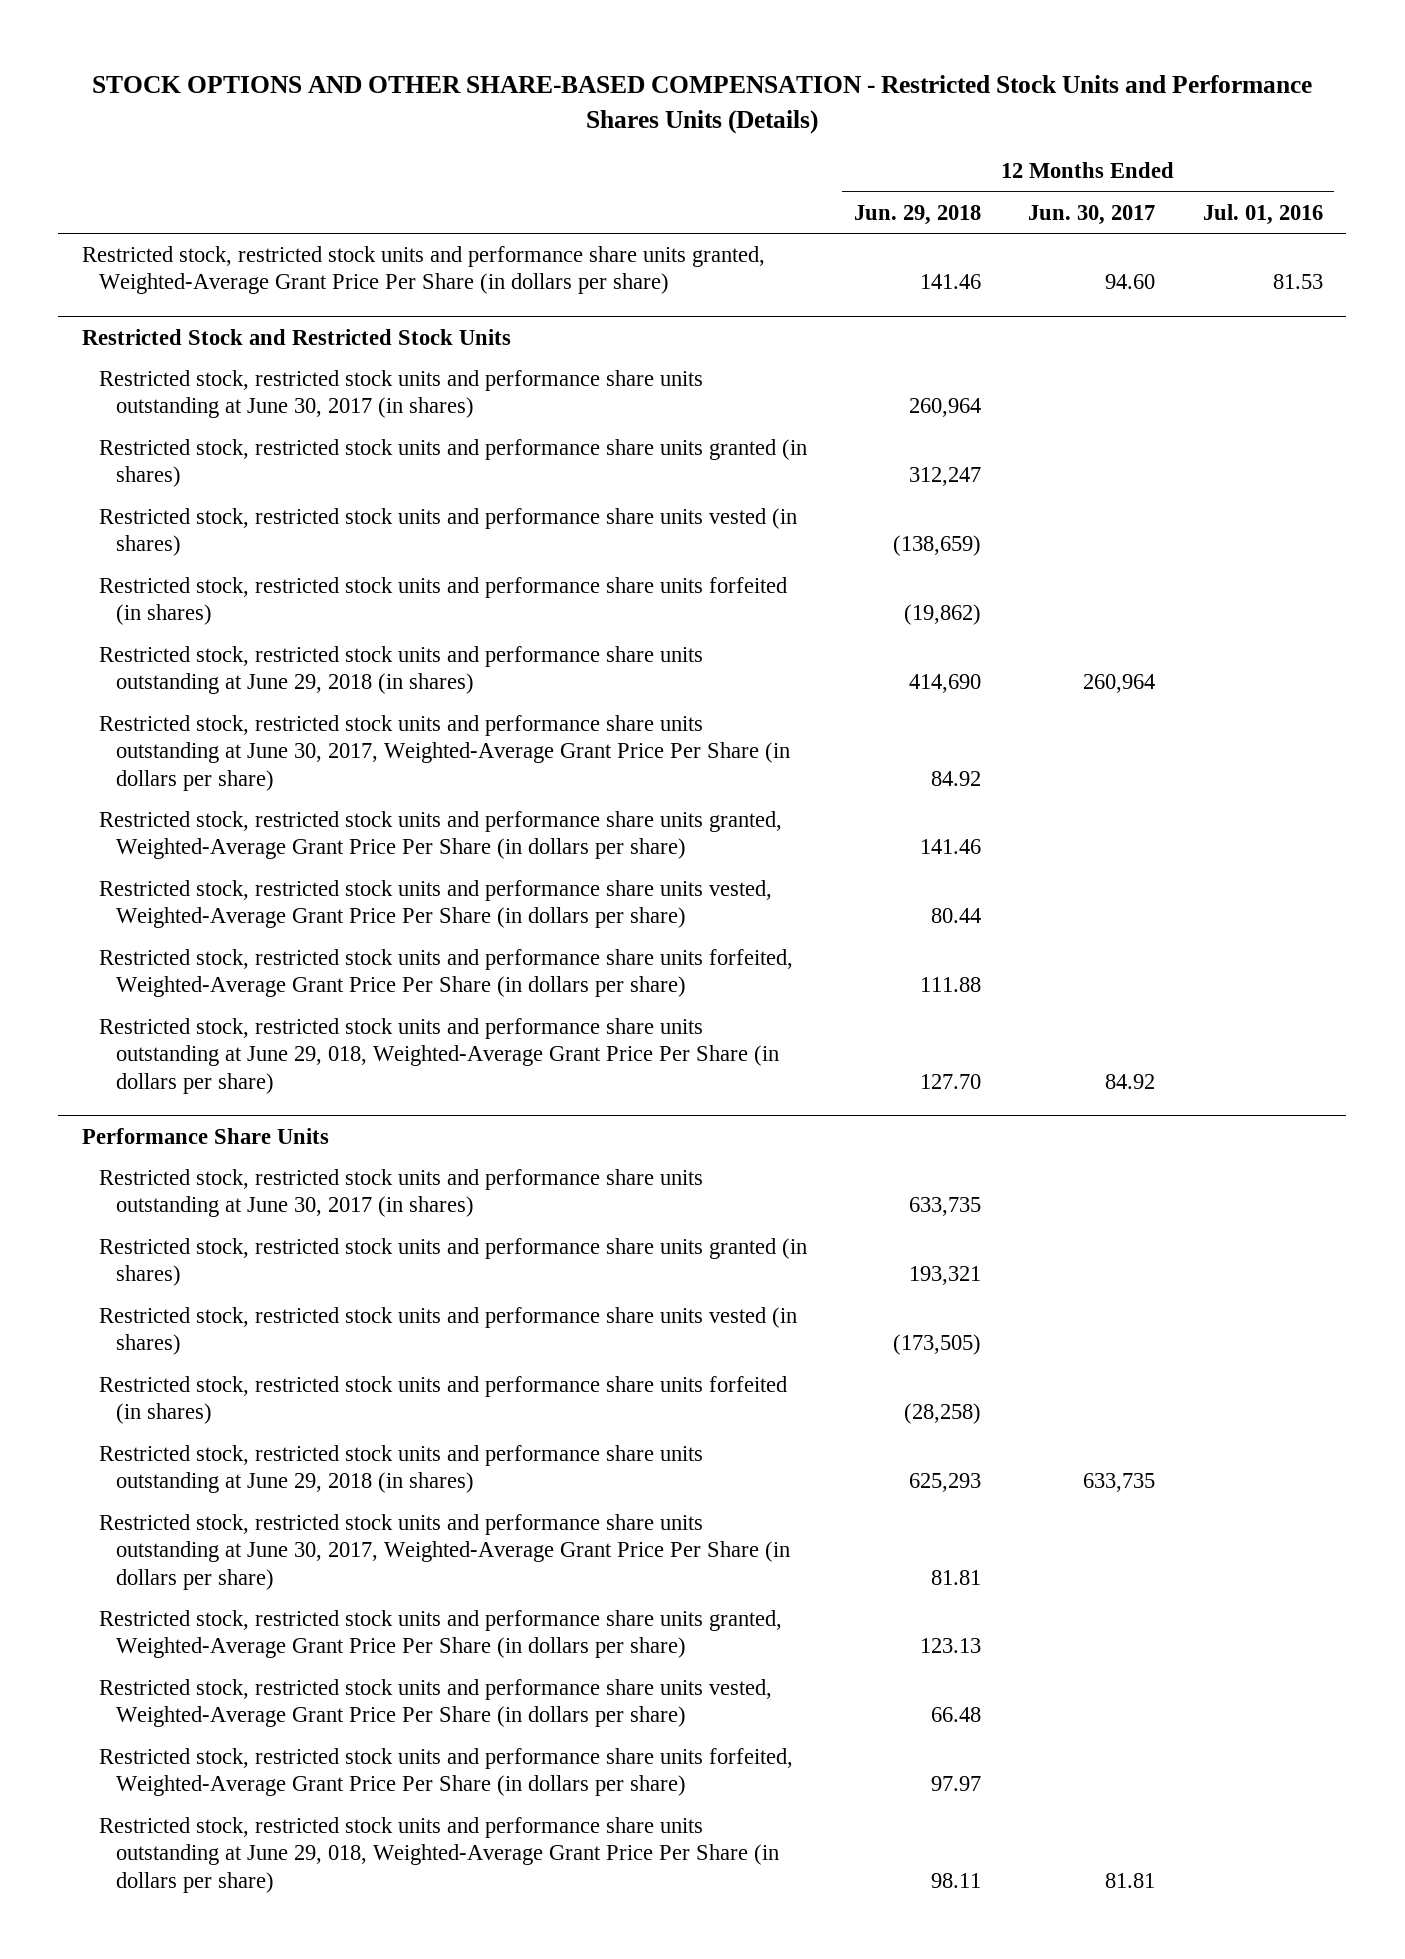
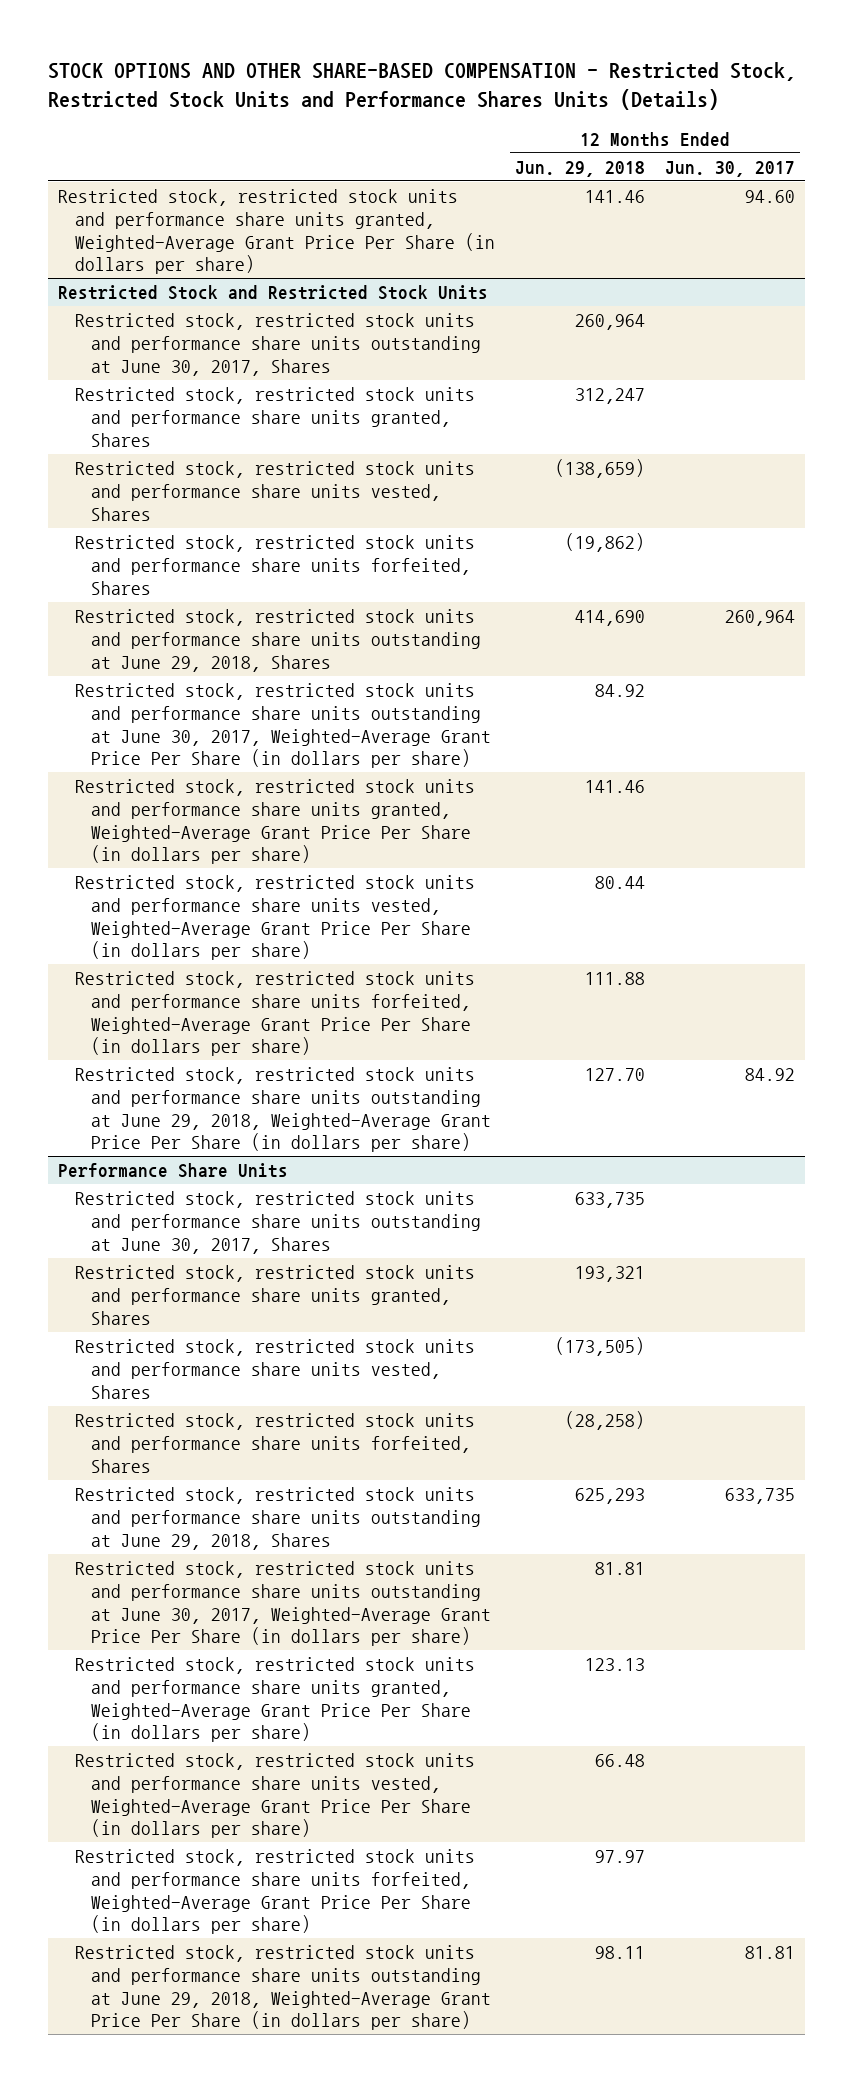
[92,75,1313,134] STOCK OPTIONS AND OTHER SHARE-BASED COMPENSATION - Restricted Stock Units and Performance Shares Units (Details) -> [48,62,797,111] STOCK OPTIONS AND OTHER SHARE-BASED COMPENSATION - Restricted Stock, Restricted Stock Units and Performance Shares Units (Details)
[1202,203,1323,225] Jul. 01, 2016 -> none
[98,370,703,419] Restricted stock, restricted stock units and performance share units outstanding at June 30, 2017 (in shares) -> [74,312,482,376] Restricted stock, restricted stock units and performance share units outstanding at June 30, 2017, Shares
[98,439,807,488] Restricted stock, restricted stock units and performance share units granted (in shares) -> [74,386,475,447] Restricted stock, restricted stock units and performance share units granted, Shares
[98,508,797,557] Restricted stock, restricted stock units and performance share units vested (in shares) -> [74,460,475,521] Restricted stock, restricted stock units and performance share units vested, Shares
[98,577,787,626] Restricted stock, restricted stock units and performance share units forfeited (in shares) -> [74,534,475,595] Restricted stock, restricted stock units and performance share units forfeited, Shares
[98,646,703,695] Restricted stock, restricted stock units and performance share units outstanding at June 29, 2018 (in shares) -> [74,608,482,672] Restricted stock, restricted stock units and performance share units outstanding at June 29, 2018, Shares
[98,1018,779,1094] Restricted stock, restricted stock units and performance share units outstanding at June 29, 018, Weighted-Average Grant Price Per Share (in dollars per share) -> [74,1066,492,1153] Restricted stock, restricted stock units and performance share units outstanding at June 29, 2018, Weighted-Average Grant Price Per Share (in dollars per share)
[98,1169,703,1218] Restricted stock, restricted stock units and performance share units outstanding at June 30, 2017 (in shares) -> [74,1190,482,1254] Restricted stock, restricted stock units and performance share units outstanding at June 30, 2017, Shares
[98,1238,807,1287] Restricted stock, restricted stock units and performance share units granted (in shares) -> [74,1264,475,1325] Restricted stock, restricted stock units and performance share units granted, Shares
[98,1307,797,1356] Restricted stock, restricted stock units and performance share units vested (in shares) -> [74,1338,475,1399] Restricted stock, restricted stock units and performance share units vested, Shares
[98,1376,787,1425] Restricted stock, restricted stock units and performance share units forfeited (in shares) -> [74,1412,475,1473] Restricted stock, restricted stock units and performance share units forfeited, Shares
[98,1445,703,1494] Restricted stock, restricted stock units and performance share units outstanding at June 29, 2018 (in shares) -> [74,1486,482,1550] Restricted stock, restricted stock units and performance share units outstanding at June 29, 2018, Shares
[98,1817,779,1893] Restricted stock, restricted stock units and performance share units outstanding at June 29, 018, Weighted-Average Grant Price Per Share (in dollars per share) -> [74,1944,492,2031] Restricted stock, restricted stock units and performance share units outstanding at June 29, 2018, Weighted-Average Grant Price Per Share (in dollars per share)

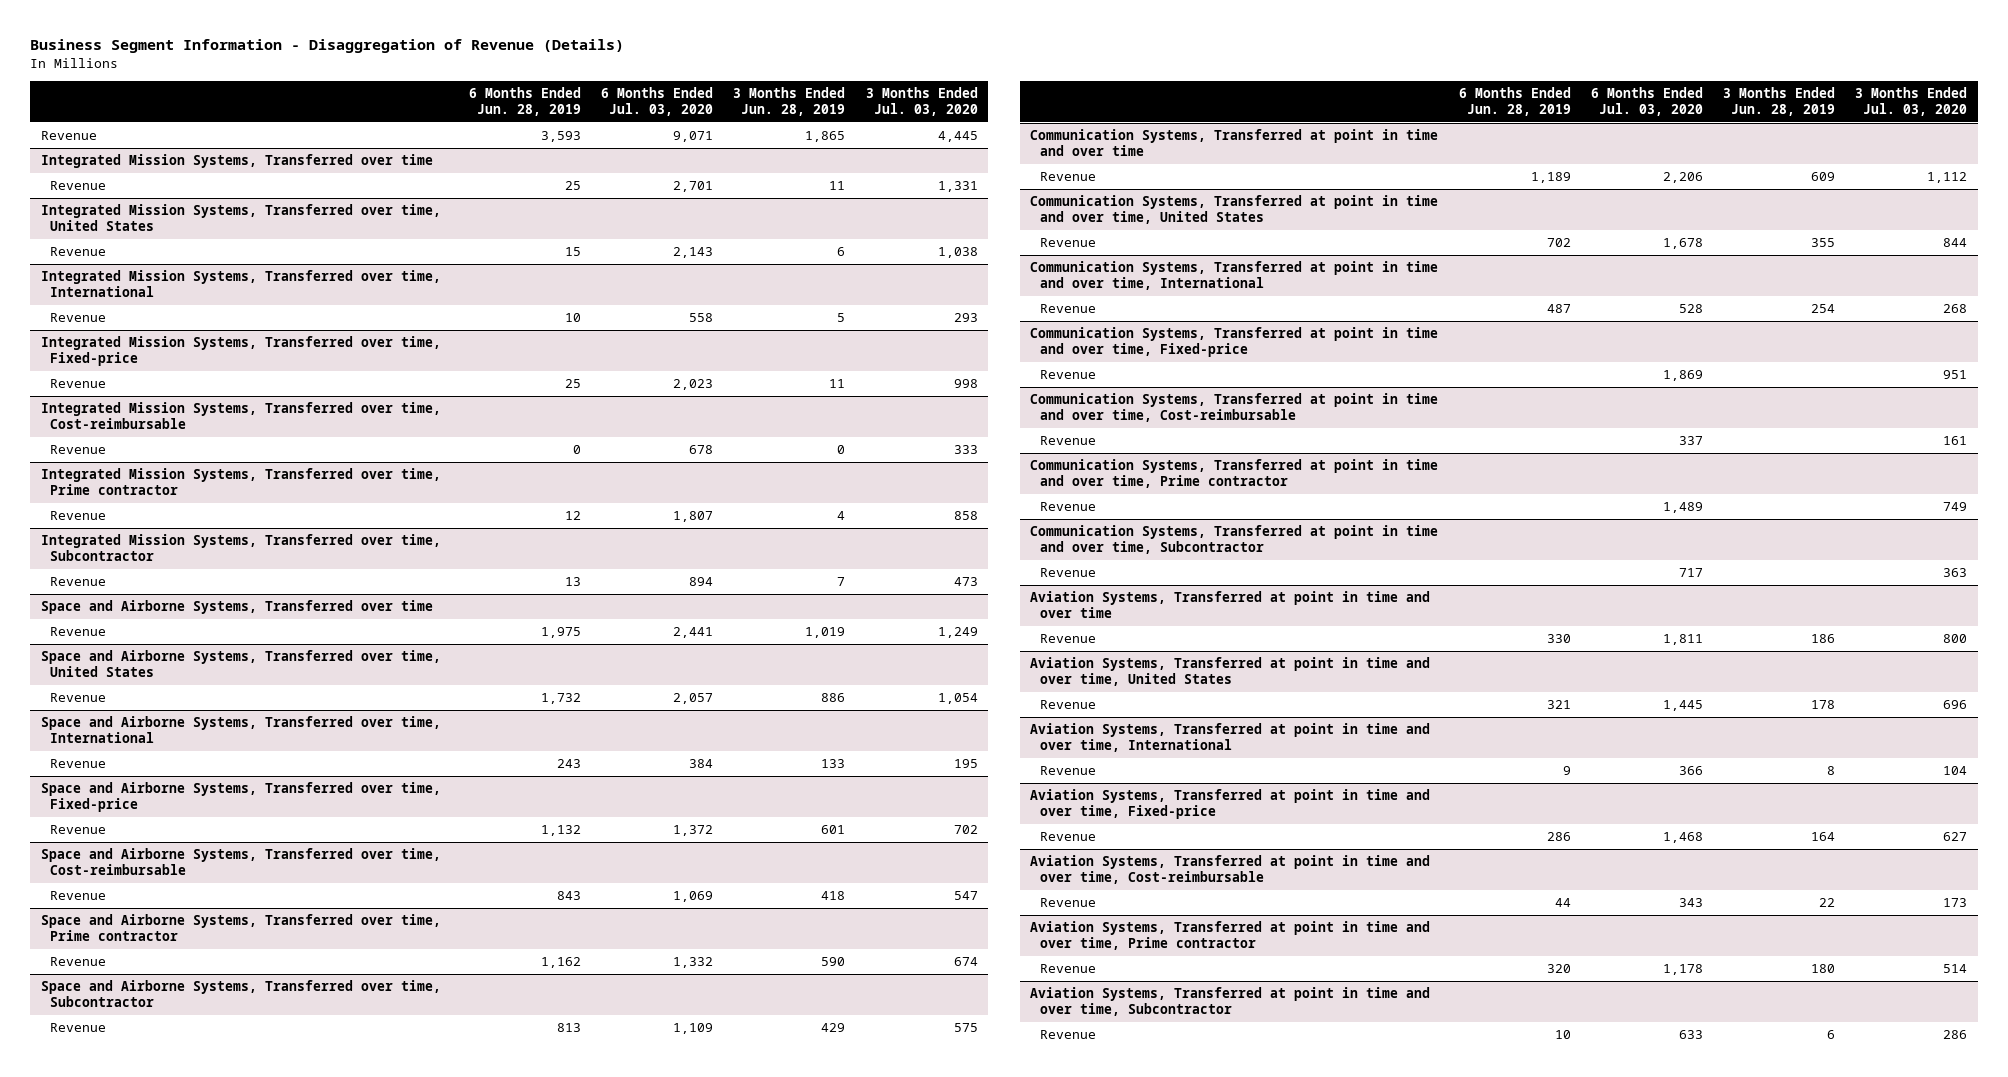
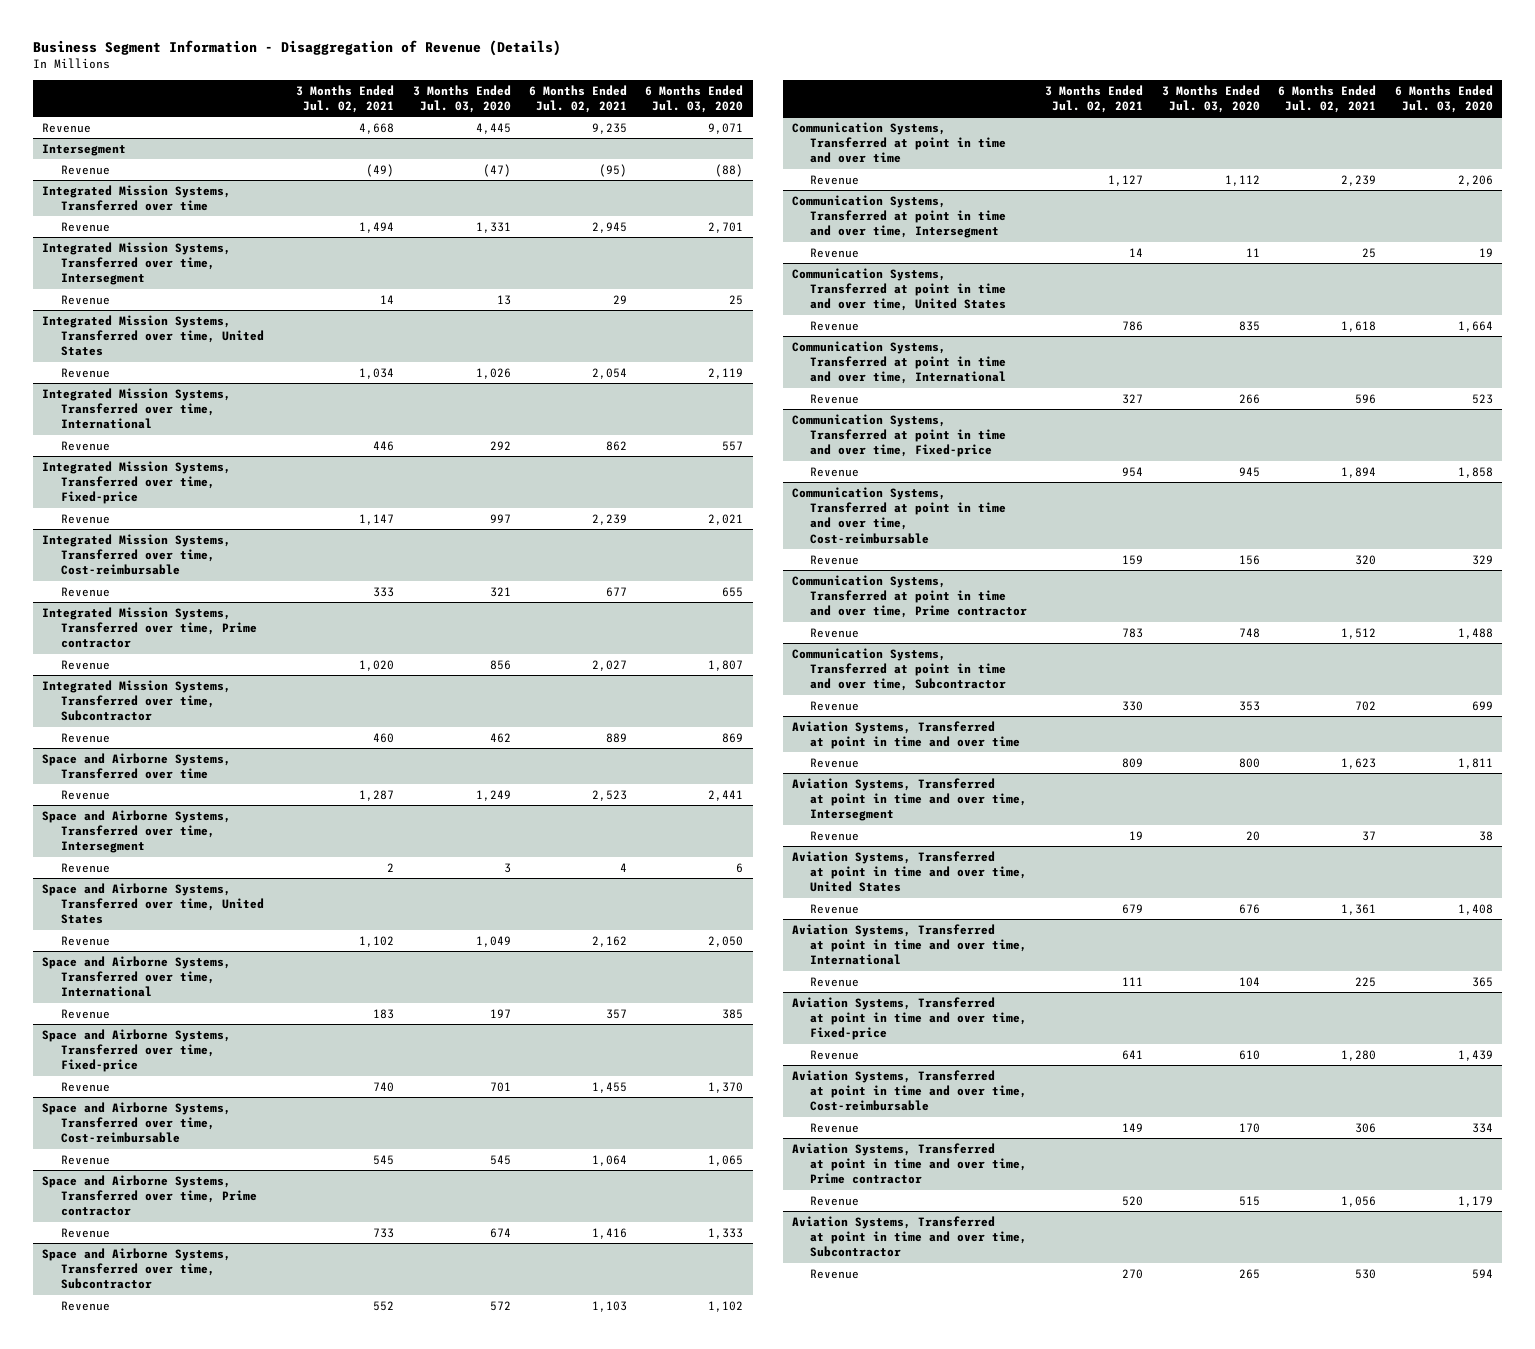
[468,87,581,116] 6 Months Ended Jun. 28, 2019 -> none
[733,87,846,116] 3 Months Ended Jun. 28, 2019 -> none
none -> [296,84,395,114] 3 Months Ended Jul. 02, 2021
none -> [528,84,627,114] 6 Months Ended Jul. 02, 2021
none -> [42,143,127,156] Intersegment
none -> [60,164,110,175] Revenue
none -> [42,241,232,286] Integrated Mission Systems, Transferred over time, Intersegment
none -> [60,294,110,305] Revenue
[673,247,714,259] 2,143 -> [708,367,744,379] 2,119
[937,247,978,259] 1,038 -> [475,367,511,379] 1,026
[689,313,714,323] 558 -> [722,440,744,451] 557
[953,313,978,323] 293 -> [489,440,511,450] 292
[673,379,714,391] 2,023 -> [708,513,744,525] 2,021
[953,379,978,389] 998 -> [489,513,511,523] 997
[689,445,714,455] 678 -> [722,586,744,597] 655
[953,445,978,455] 333 -> [489,586,511,597] 321
[953,511,978,521] 858 -> [489,659,511,670] 856
[689,577,714,587] 894 -> [722,732,744,743] 869
[953,577,978,587] 473 -> [489,732,511,743] 462
none -> [42,809,232,854] Space and Airborne Systems, Transferred over time, Intersegment
none -> [60,862,110,873] Revenue
[673,693,714,705] 2,057 -> [708,935,744,947] 2,050
[937,693,978,705] 1,054 -> [475,935,511,947] 1,049
[689,759,714,769] 384 -> [722,1008,744,1019] 385
[953,759,978,769] 195 -> [489,1008,511,1018] 197
[673,825,714,837] 1,372 -> [708,1081,744,1093] 1,370
[953,825,978,835] 702 -> [489,1081,511,1092] 701
[673,891,714,903] 1,069 -> [708,1154,744,1166] 1,065
[953,891,978,901] 547 -> [489,1154,511,1165] 545
[673,957,714,969] 1,332 -> [708,1227,744,1239] 1,333
[673,1023,714,1035] 1,109 -> [708,1300,744,1312] 1,102
[953,1023,978,1033] 575 -> [489,1300,511,1311] 572
none -> [791,194,1007,239] Communication Systems, Transferred at point in time and over time, Intersegment
none -> [810,247,860,258] Revenue
[1662,238,1703,250] 1,678 -> [1457,320,1493,332] 1,664
[1943,238,1968,248] 844 -> [1238,320,1260,331] 835
[1678,304,1703,314] 528 -> [1471,393,1493,404] 523
[1943,304,1968,314] 268 -> [1238,393,1260,404] 266
[1662,370,1703,382] 1,869 -> [1457,466,1493,478] 1,858
[1943,370,1968,380] 951 -> [1238,466,1260,477] 945
[1678,436,1703,446] 337 -> [1471,554,1493,565] 329
[1943,436,1968,446] 161 -> [1238,554,1260,565] 156
[1662,502,1703,514] 1,489 -> [1457,627,1493,639] 1,488
[1943,502,1968,512] 749 -> [1238,627,1260,638] 748
[1678,568,1703,578] 717 -> [1471,700,1493,711] 699
[1943,568,1968,578] 363 -> [1238,700,1260,711] 353
none -> [791,777,1028,822] Aviation Systems, Transferred at point in time and over time, Intersegment
none -> [810,830,860,841] Revenue
[1662,700,1703,712] 1,445 -> [1457,903,1493,915] 1,408
[1943,700,1968,710] 696 -> [1238,903,1260,914] 676
[1678,766,1703,776] 366 -> [1471,976,1493,987] 365
[1662,832,1703,844] 1,468 -> [1457,1049,1493,1061] 1,439
[1943,832,1968,842] 627 -> [1238,1049,1260,1060] 610
[1678,898,1703,908] 343 -> [1471,1122,1493,1133] 334
[1943,898,1968,908] 173 -> [1238,1122,1260,1133] 170
[1662,964,1703,976] 1,178 -> [1457,1195,1493,1207] 1,179
[1943,964,1968,974] 514 -> [1238,1195,1260,1206] 515
[1678,1030,1703,1040] 633 -> [1471,1268,1493,1279] 594
[1943,1030,1968,1040] 286 -> [1238,1268,1260,1279] 265

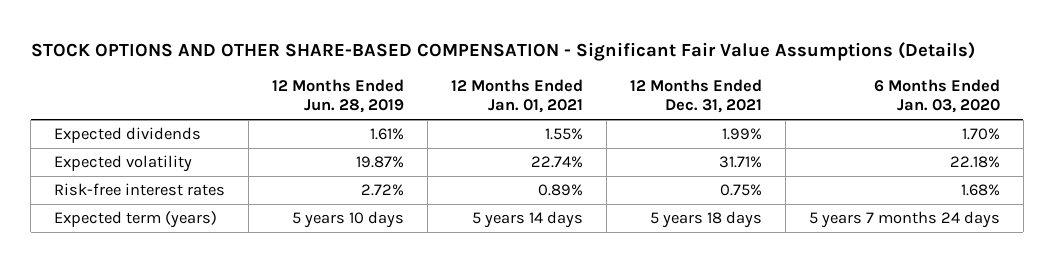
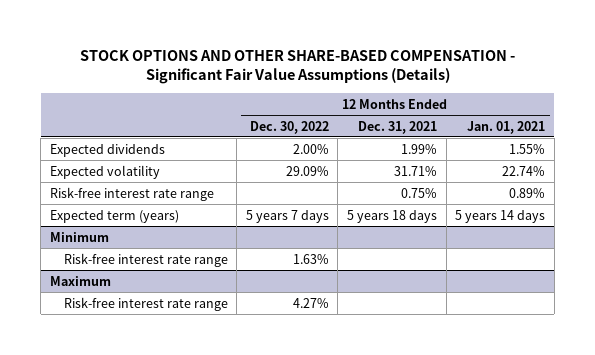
[272,79,405,114] 12 Months Ended Jun. 28, 2019 -> none
[873,79,1000,114] 6 Months Ended Jan. 03, 2020 -> none
none -> [249,120,329,134] Dec. 30, 2022
[54,183,226,197] Risk-free interest rates -> [49,186,214,201] Risk-free interest rate range
none -> [49,231,109,242] Minimum
none -> [63,252,228,267] Risk-free interest rate range
none -> [49,275,111,286] Maximum
none -> [63,296,228,311] Risk-free interest rate range

